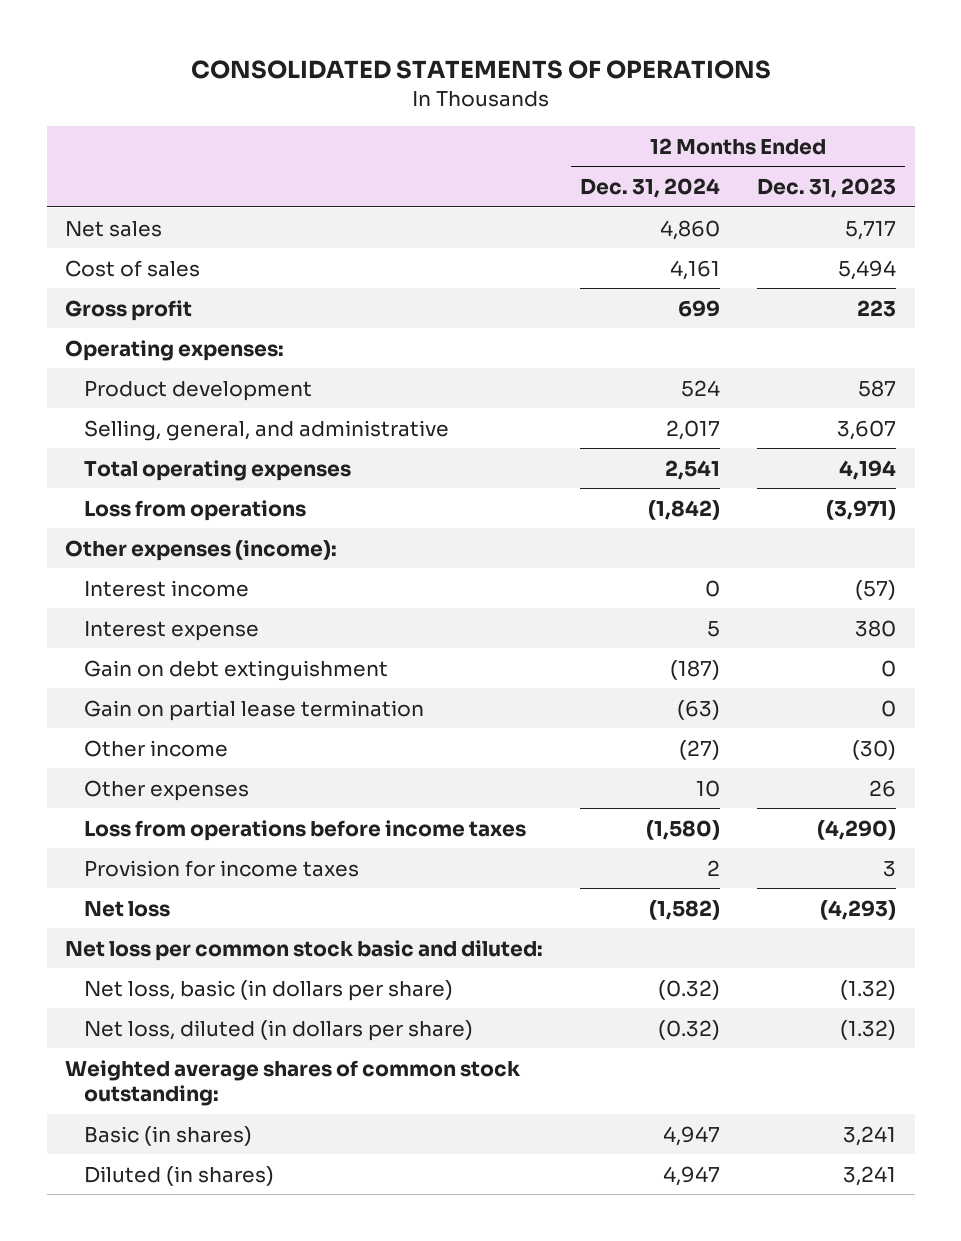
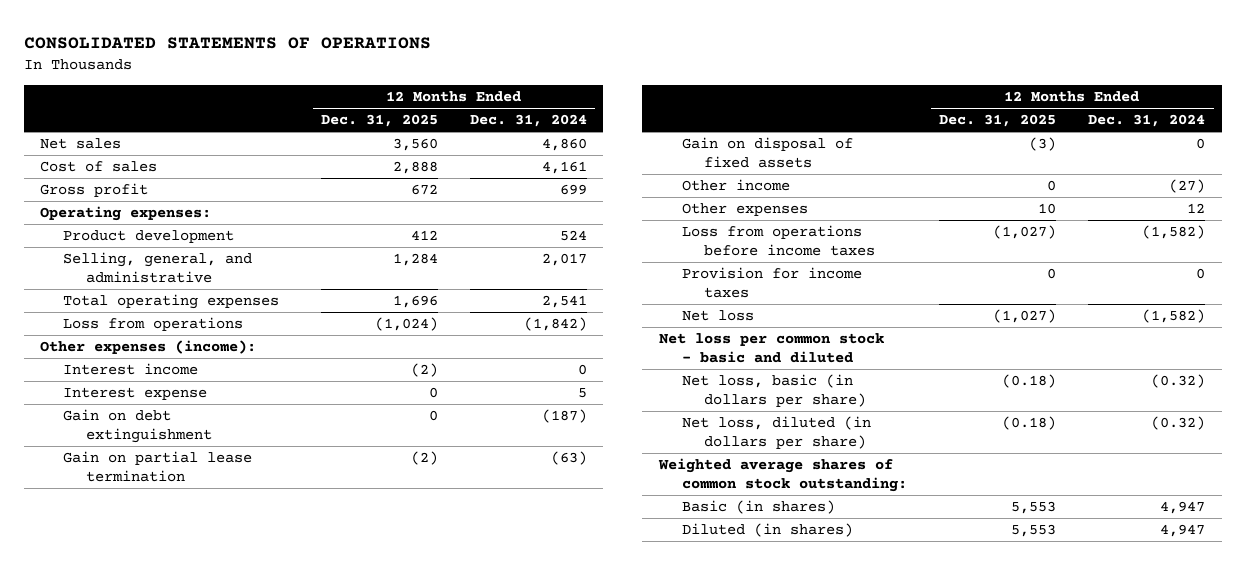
[757,177,897,198] Dec. 31, 2023 -> none
none -> [320,114,438,128] Dec. 31, 2025
none -> [681,137,853,168] Gain on disposal of fixed assets
[696,779,721,797] 10 -> [1187,203,1206,214] 12
[646,819,721,840] (1,580) -> [1142,225,1206,240] (1,582)
[707,859,721,876] 2 -> [1196,268,1206,280] 0
[65,939,544,961] Net loss per common stock basic and diluted: -> [658,333,884,363] Net loss per common stock - basic and diluted

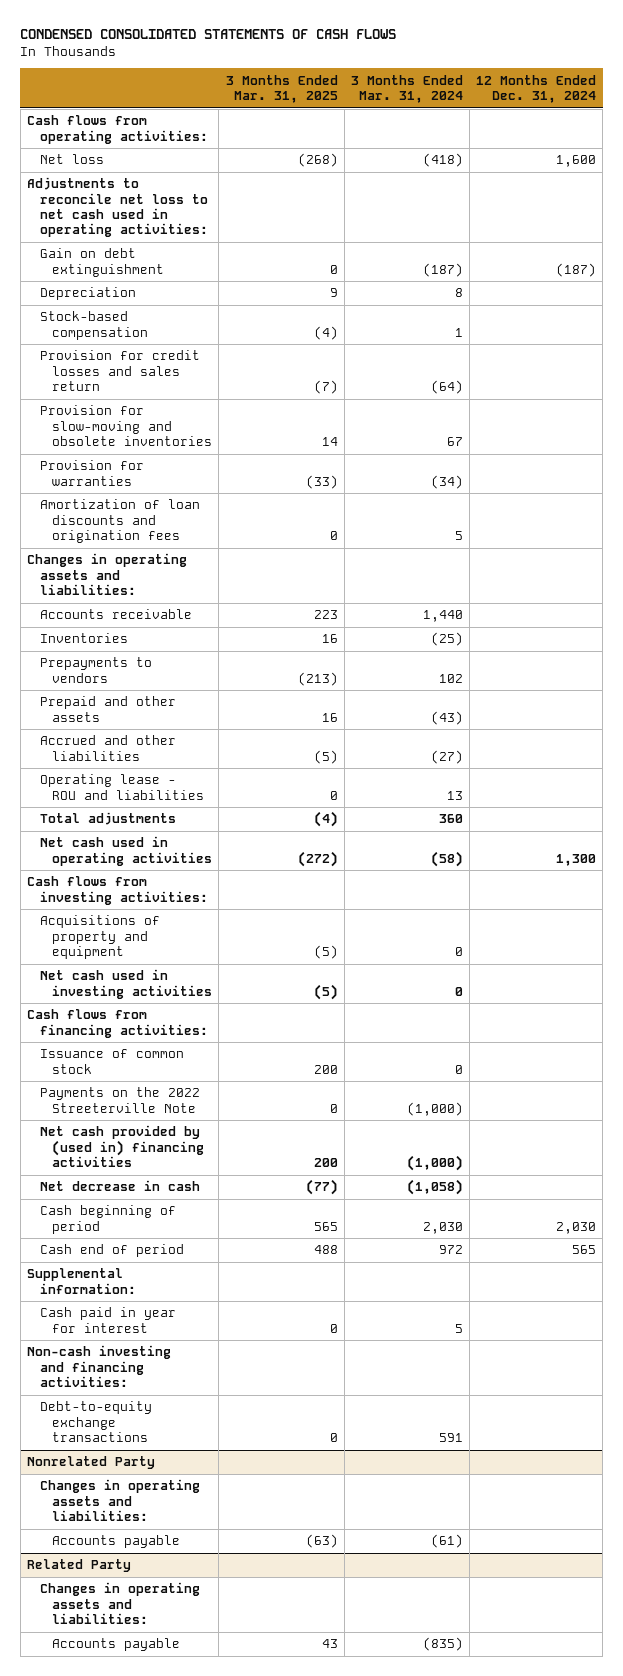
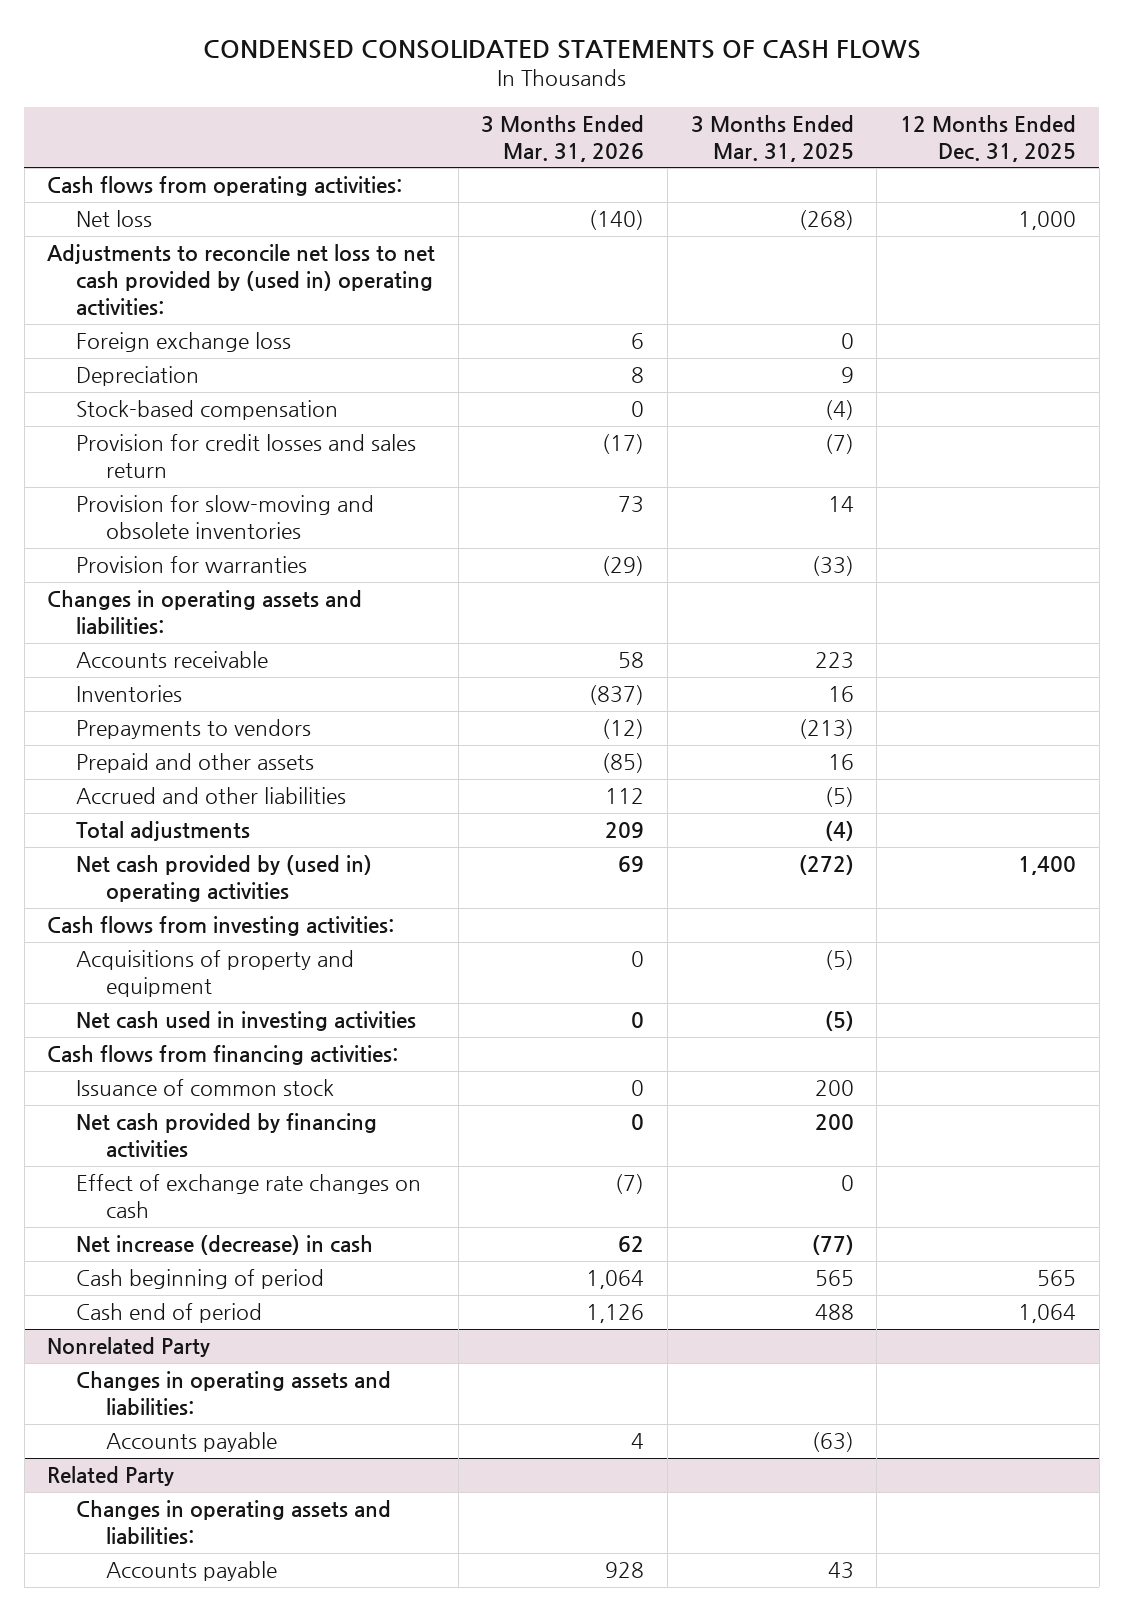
[350,74,463,103] 3 Months Ended Mar. 31, 2024 -> none
[475,74,596,103] 12 Months Ended Dec. 31, 2024 -> none
none -> [481,114,645,162] 3 Months Ended Mar. 31, 2026
none -> [899,114,1076,162] 12 Months Ended Dec. 31, 2025
[39,248,165,277] Gain on debt extinguishment -> none
[27,177,208,237] Adjustments to reconcile net loss to net cash used in operating activities: -> [47,244,436,317] Adjustments to reconcile net loss to net cash provided by (used in) operating activities:
none -> [76,332,292,353] Foreign exchange loss
[39,499,200,543] Amortization of loan discounts and origination fees -> none
[39,774,205,800] Operating lease - ROU and liabilities -> none
[39,836,213,866] Net cash used in operating activities -> [76,855,373,903] Net cash provided by (used in) operating activities
[39,1087,200,1113] Payments on the 2022 Streeterville Note -> none
[39,1125,205,1167] Net cash provided by (used in) financing activities -> [76,1113,378,1159] Net cash provided by financing activities
none -> [76,1174,422,1219] Effect of exchange rate changes on cash
[39,1180,200,1192] Net decrease in cash -> [76,1235,374,1256] Net increase (decrease) in cash
[27,1268,136,1294] Supplemental information: -> none
[39,1307,176,1333] Cash paid in year for interest -> none
[27,1345,172,1387] Non-cash investing and financing activities: -> none
[39,1401,152,1442] Debt-to-equity exchange transactions -> none

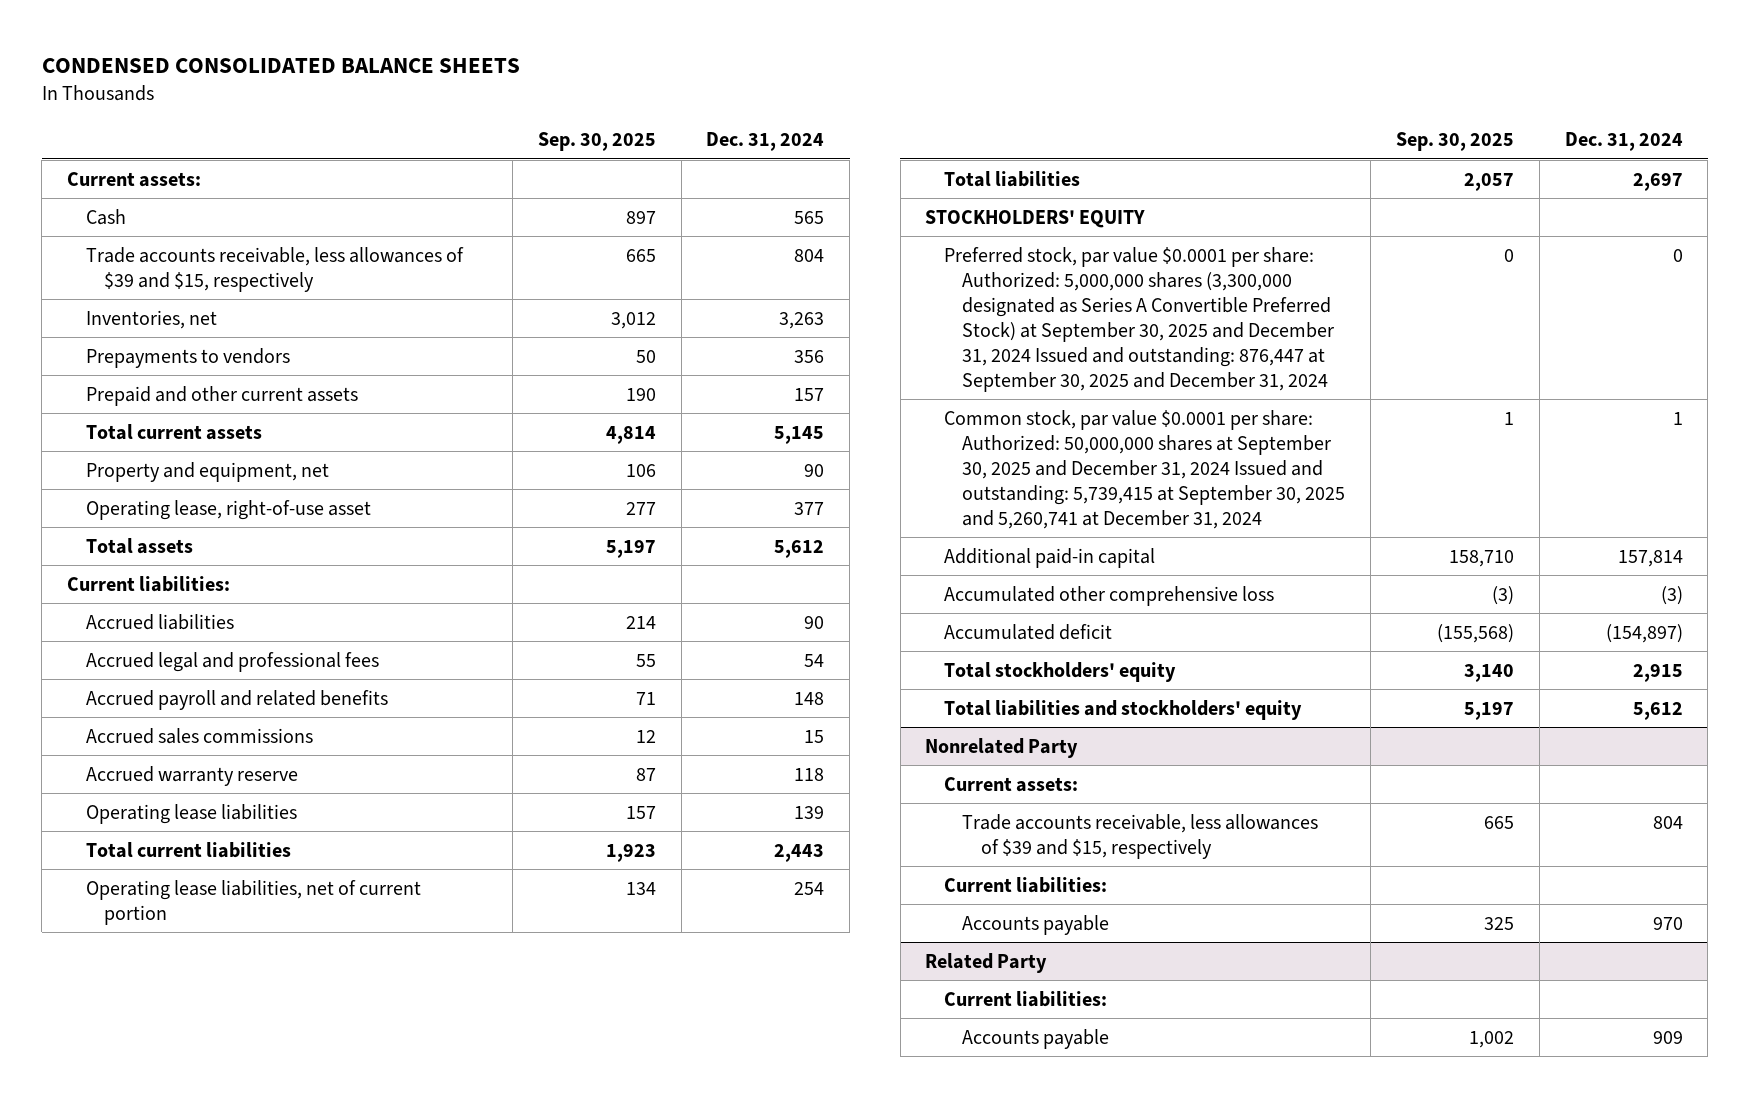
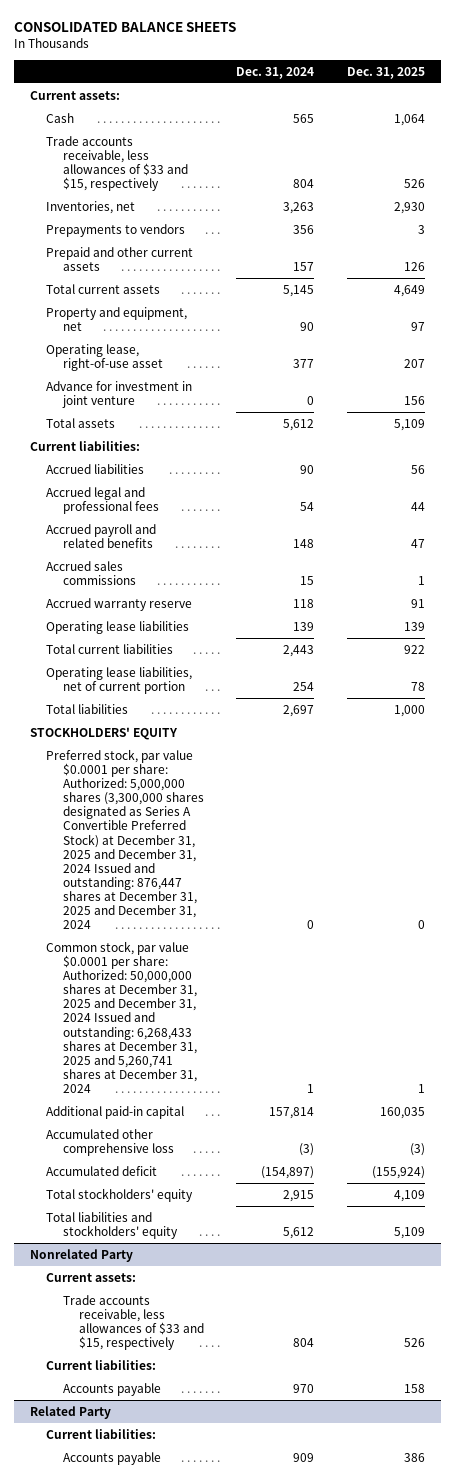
[41,58,520,74] CONDENSED CONSOLIDATED BALANCE SHEETS -> [13,22,236,33] CONSOLIDATED BALANCE SHEETS
[537,132,656,152] Sep. 30, 2025 -> none
none -> [346,66,425,79] Dec. 31, 2025
[85,246,464,292] Trade accounts receivable, less allowances of $39 and $15, respectively -> [46,135,188,192] Trade accounts receivable, less allowances of $33 and $15, respectively
none -> [46,380,193,408] Advance for investment in joint venture
[943,246,1335,392] Preferred stock, par value $0.0001 per share: Authorized: 5,000,000 shares (3,300,000 designated as Series A Convertible Preferred Stock) at September 30, 2025 and December 31, 2024 Issued and outstanding: 876,447 at September 30, 2025 and December 31, 2024 -> [46,748,204,930] Preferred stock, par value $0.0001 per share: Authorized: 5,000,000 shares (3,300,000 shares designated as Series A Convertible Preferred Stock) at December 31, 2025 and December 31, 2024 Issued and outstanding: 876,447 shares at December 31, 2025 and December 31, 2024
[943,409,1346,529] Common stock, par value $0.0001 per share: Authorized: 50,000,000 shares at September 30, 2025 and December 31, 2024 Issued and outstanding: 5,739,415 at September 30, 2025 and 5,260,741 at December 31, 2024 -> [46,940,197,1094] Common stock, par value $0.0001 per share: Authorized: 50,000,000 shares at December 31, 2025 and December 31, 2024 Issued and outstanding: 6,268,433 shares at December 31, 2025 and 5,260,741 shares at December 31, 2024
[962,813,1319,859] Trade accounts receivable, less allowances of $39 and $15, respectively -> [62,1294,204,1351] Trade accounts receivable, less allowances of $33 and $15, respectively

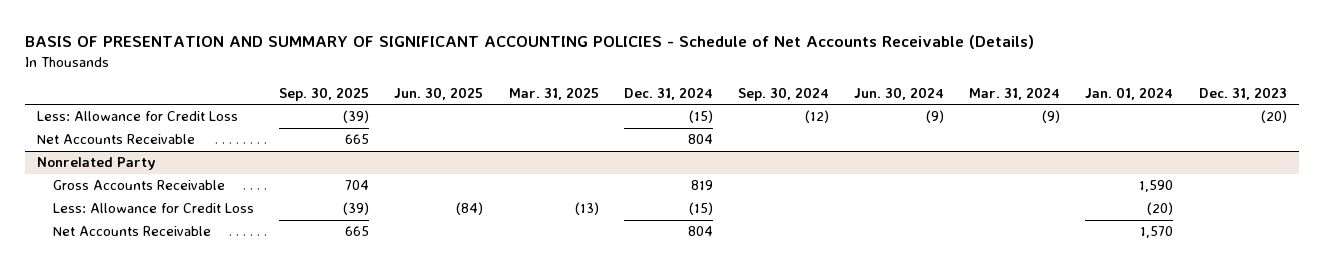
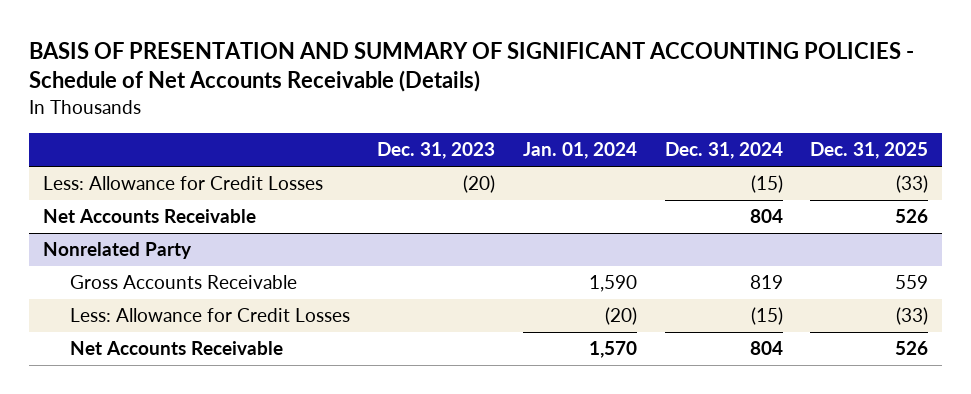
[279,86,370,101] Sep. 30, 2025 -> none
[394,86,484,100] Jun. 30, 2025 -> none
[508,86,599,100] Mar. 31, 2025 -> none
[737,86,829,101] Sep. 30, 2024 -> none
[854,86,945,100] Jun. 30, 2024 -> none
[969,86,1061,100] Mar. 31, 2024 -> none
none -> [810,142,929,160] Dec. 31, 2025
[37,111,239,122] Less: Allowance for Credit Loss -> [42,176,323,191] Less: Allowance for Credit Losses
[53,203,255,214] Less: Allowance for Credit Loss -> [69,308,350,323] Less: Allowance for Credit Losses

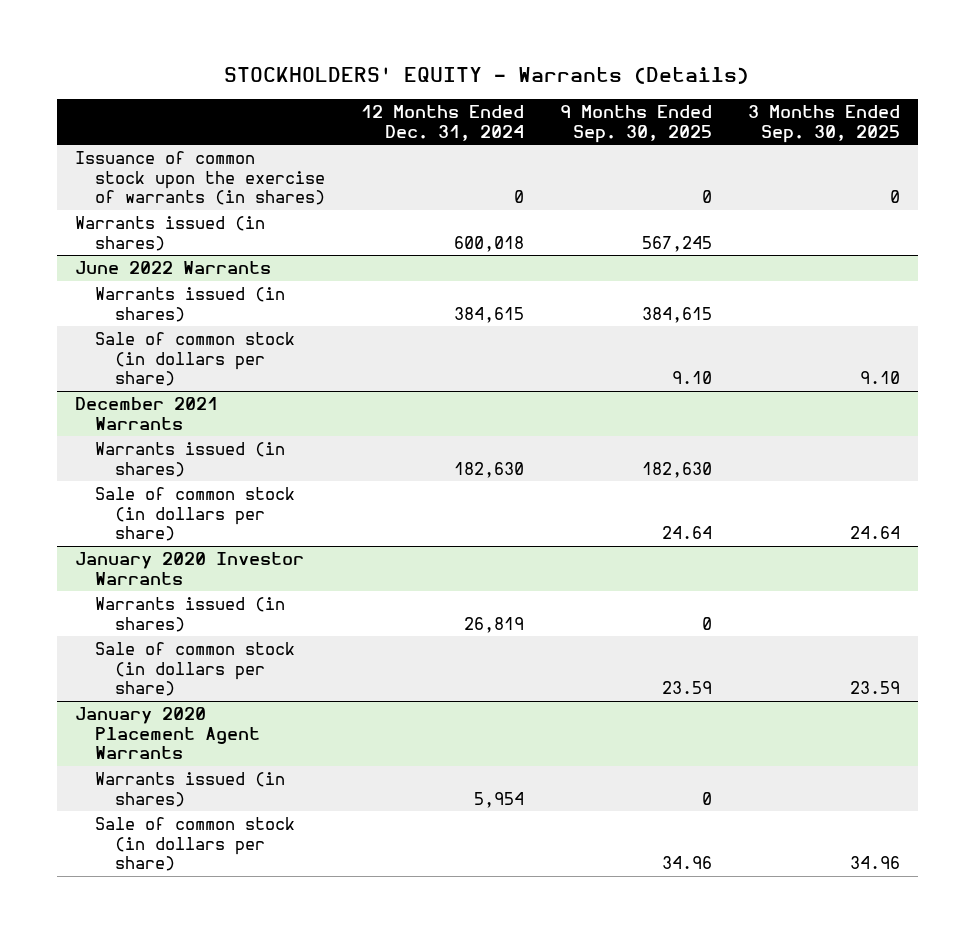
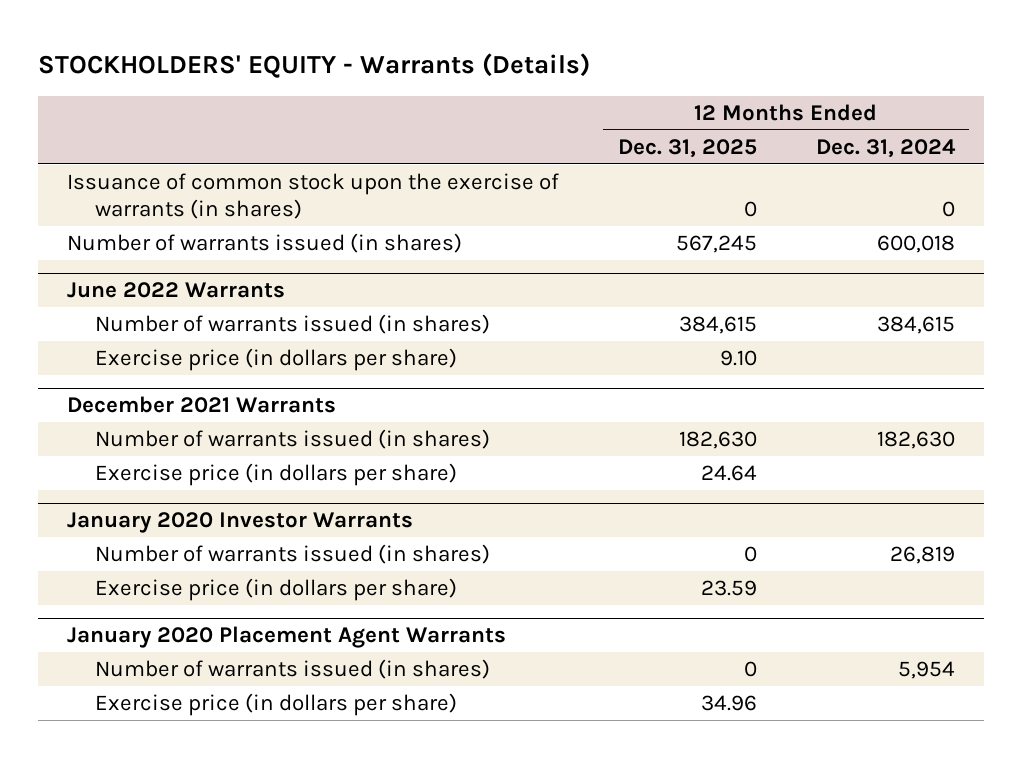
[559,105,712,143] 9 Months Ended Sep. 30, 2025 -> none
[748,105,901,143] 3 Months Ended Sep. 30, 2025 -> none
none -> [618,138,758,158] Dec. 31, 2025
[74,216,265,251] Warrants issued (in shares) -> [67,233,463,254] Number of warrants issued (in shares)
[94,287,285,322] Warrants issued (in shares) -> [95,314,491,335] Number of warrants issued (in shares)
[94,332,295,387] Sale of common stock (in dollars per share) -> [95,348,458,372] Exercise price (in dollars per share)
[94,442,285,477] Warrants issued (in shares) -> [95,429,491,450] Number of warrants issued (in shares)
[94,487,295,542] Sale of common stock (in dollars per share) -> [95,463,458,487] Exercise price (in dollars per share)
[94,597,285,632] Warrants issued (in shares) -> [95,544,491,565] Number of warrants issued (in shares)
[94,642,295,697] Sale of common stock (in dollars per share) -> [95,578,458,602] Exercise price (in dollars per share)
[94,772,285,807] Warrants issued (in shares) -> [95,659,491,680] Number of warrants issued (in shares)
[94,817,295,872] Sale of common stock (in dollars per share) -> [95,693,458,717] Exercise price (in dollars per share)

